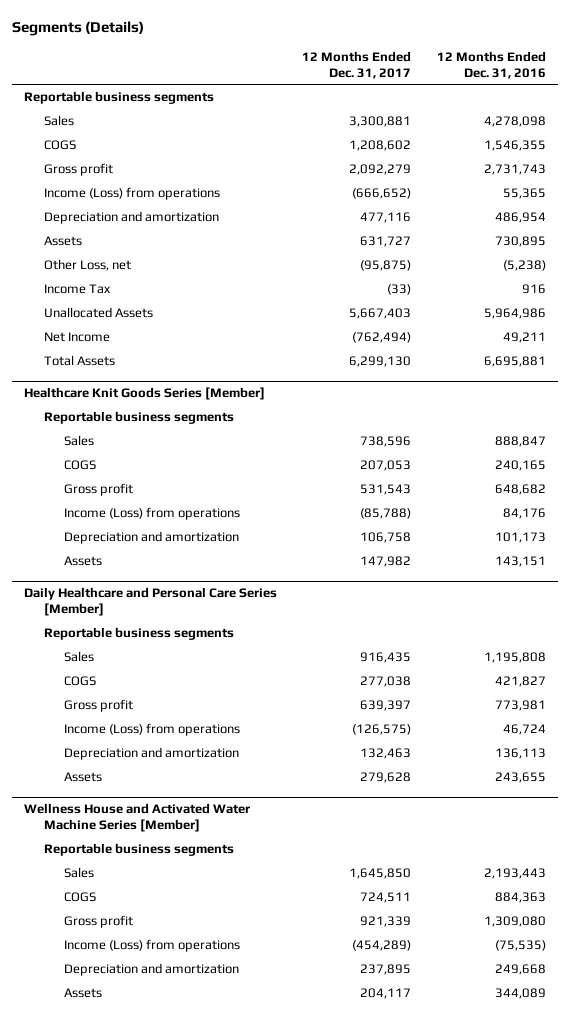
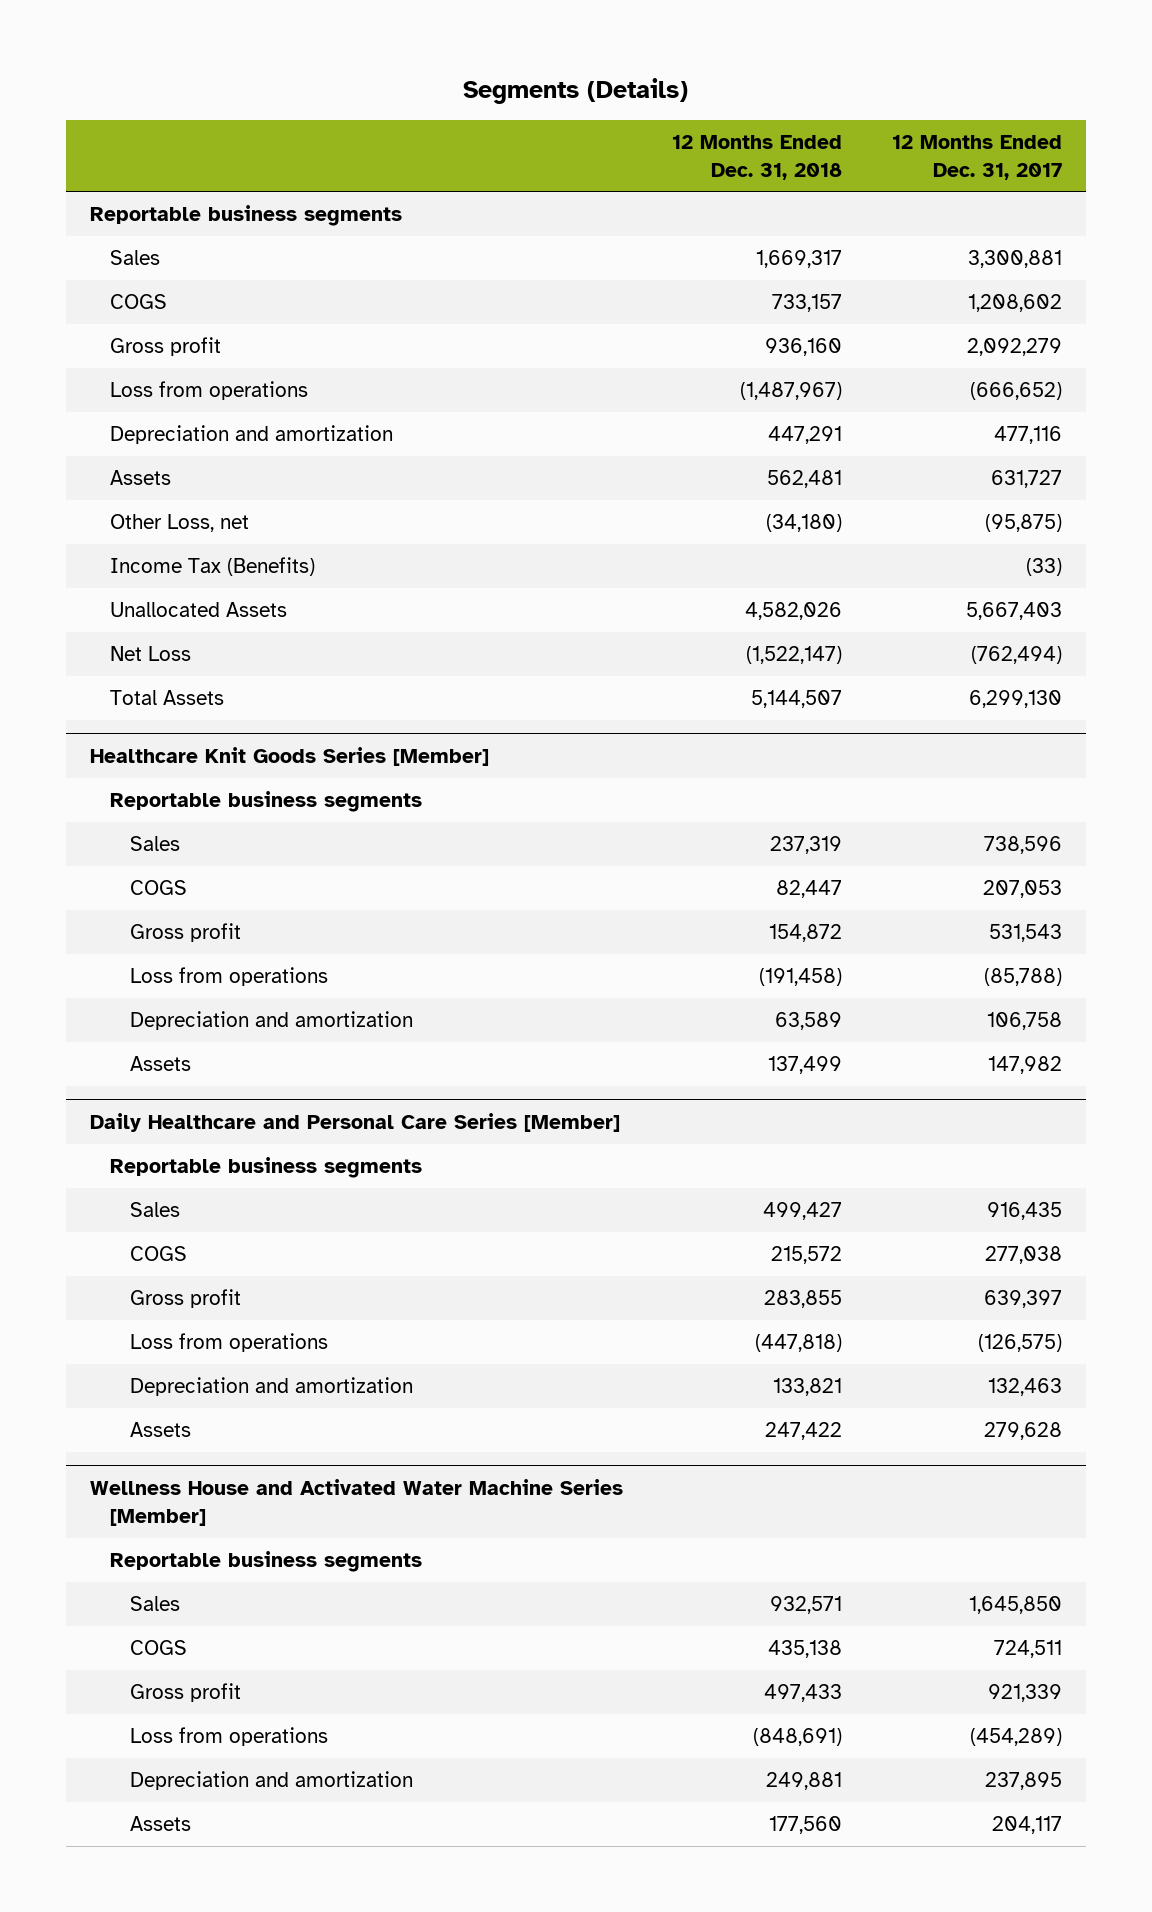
[436,50,546,79] 12 Months Ended Dec. 31, 2016 -> none
none -> [672,134,843,180] 12 Months Ended Dec. 31, 2018
[44,187,221,201] Income (Loss) from operations -> [110,381,309,401] Loss from operations
[44,284,112,295] Income Tax -> [110,557,316,577] Income Tax (Benefits)
[44,332,111,343] Net Income -> [110,646,192,662] Net Loss
[64,507,241,521] Income (Loss) from operations -> [129,967,328,987] Loss from operations
[64,723,241,737] Income (Loss) from operations -> [129,1333,328,1353] Loss from operations
[64,939,241,953] Income (Loss) from operations -> [129,1727,328,1747] Loss from operations

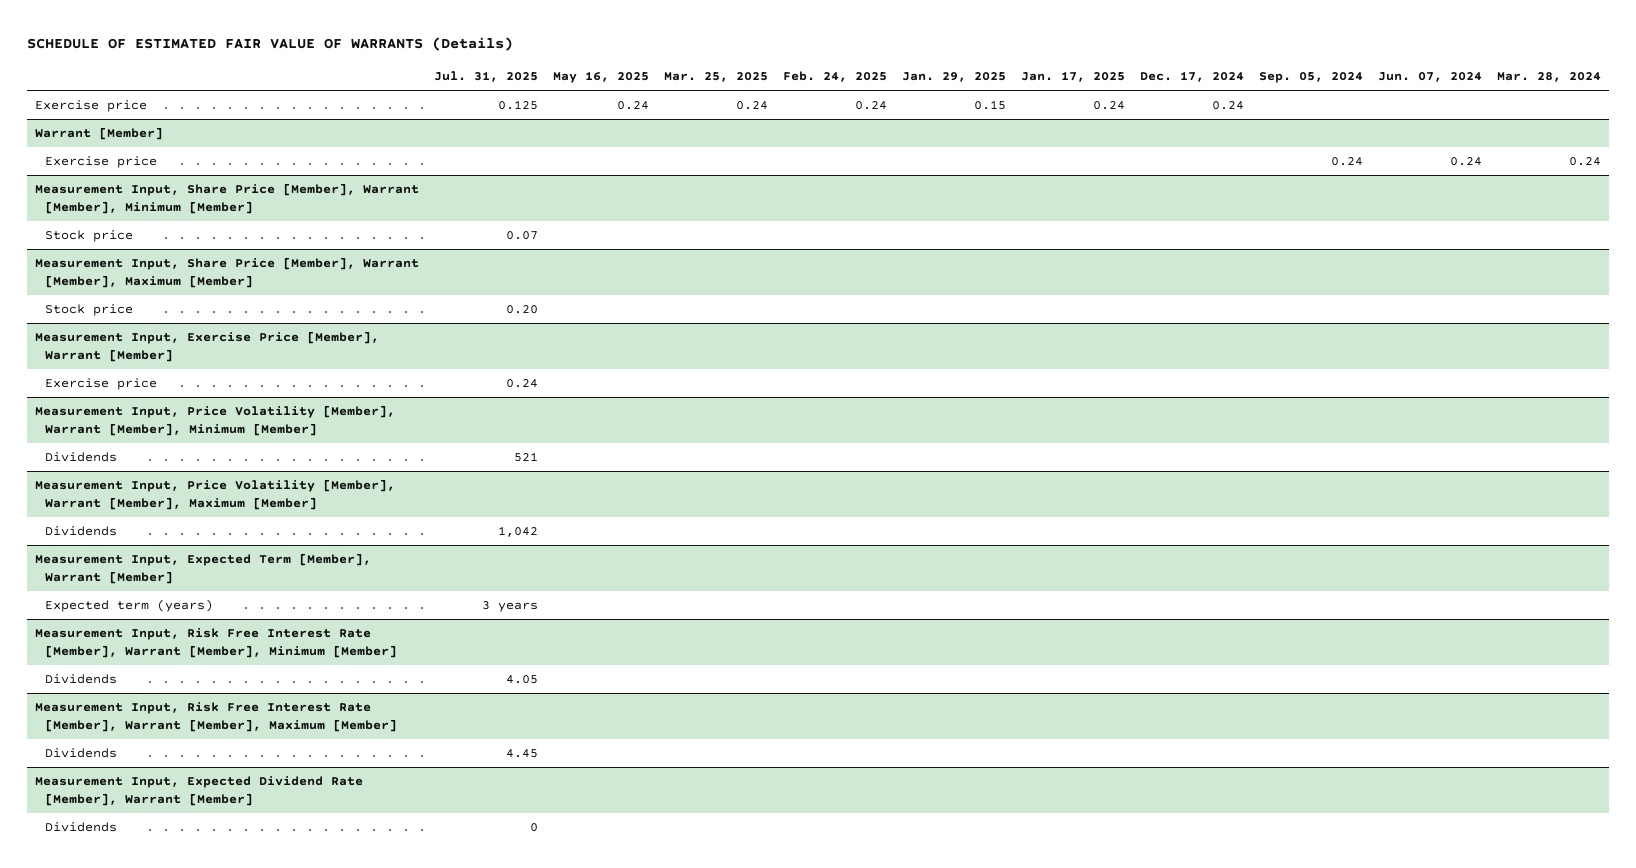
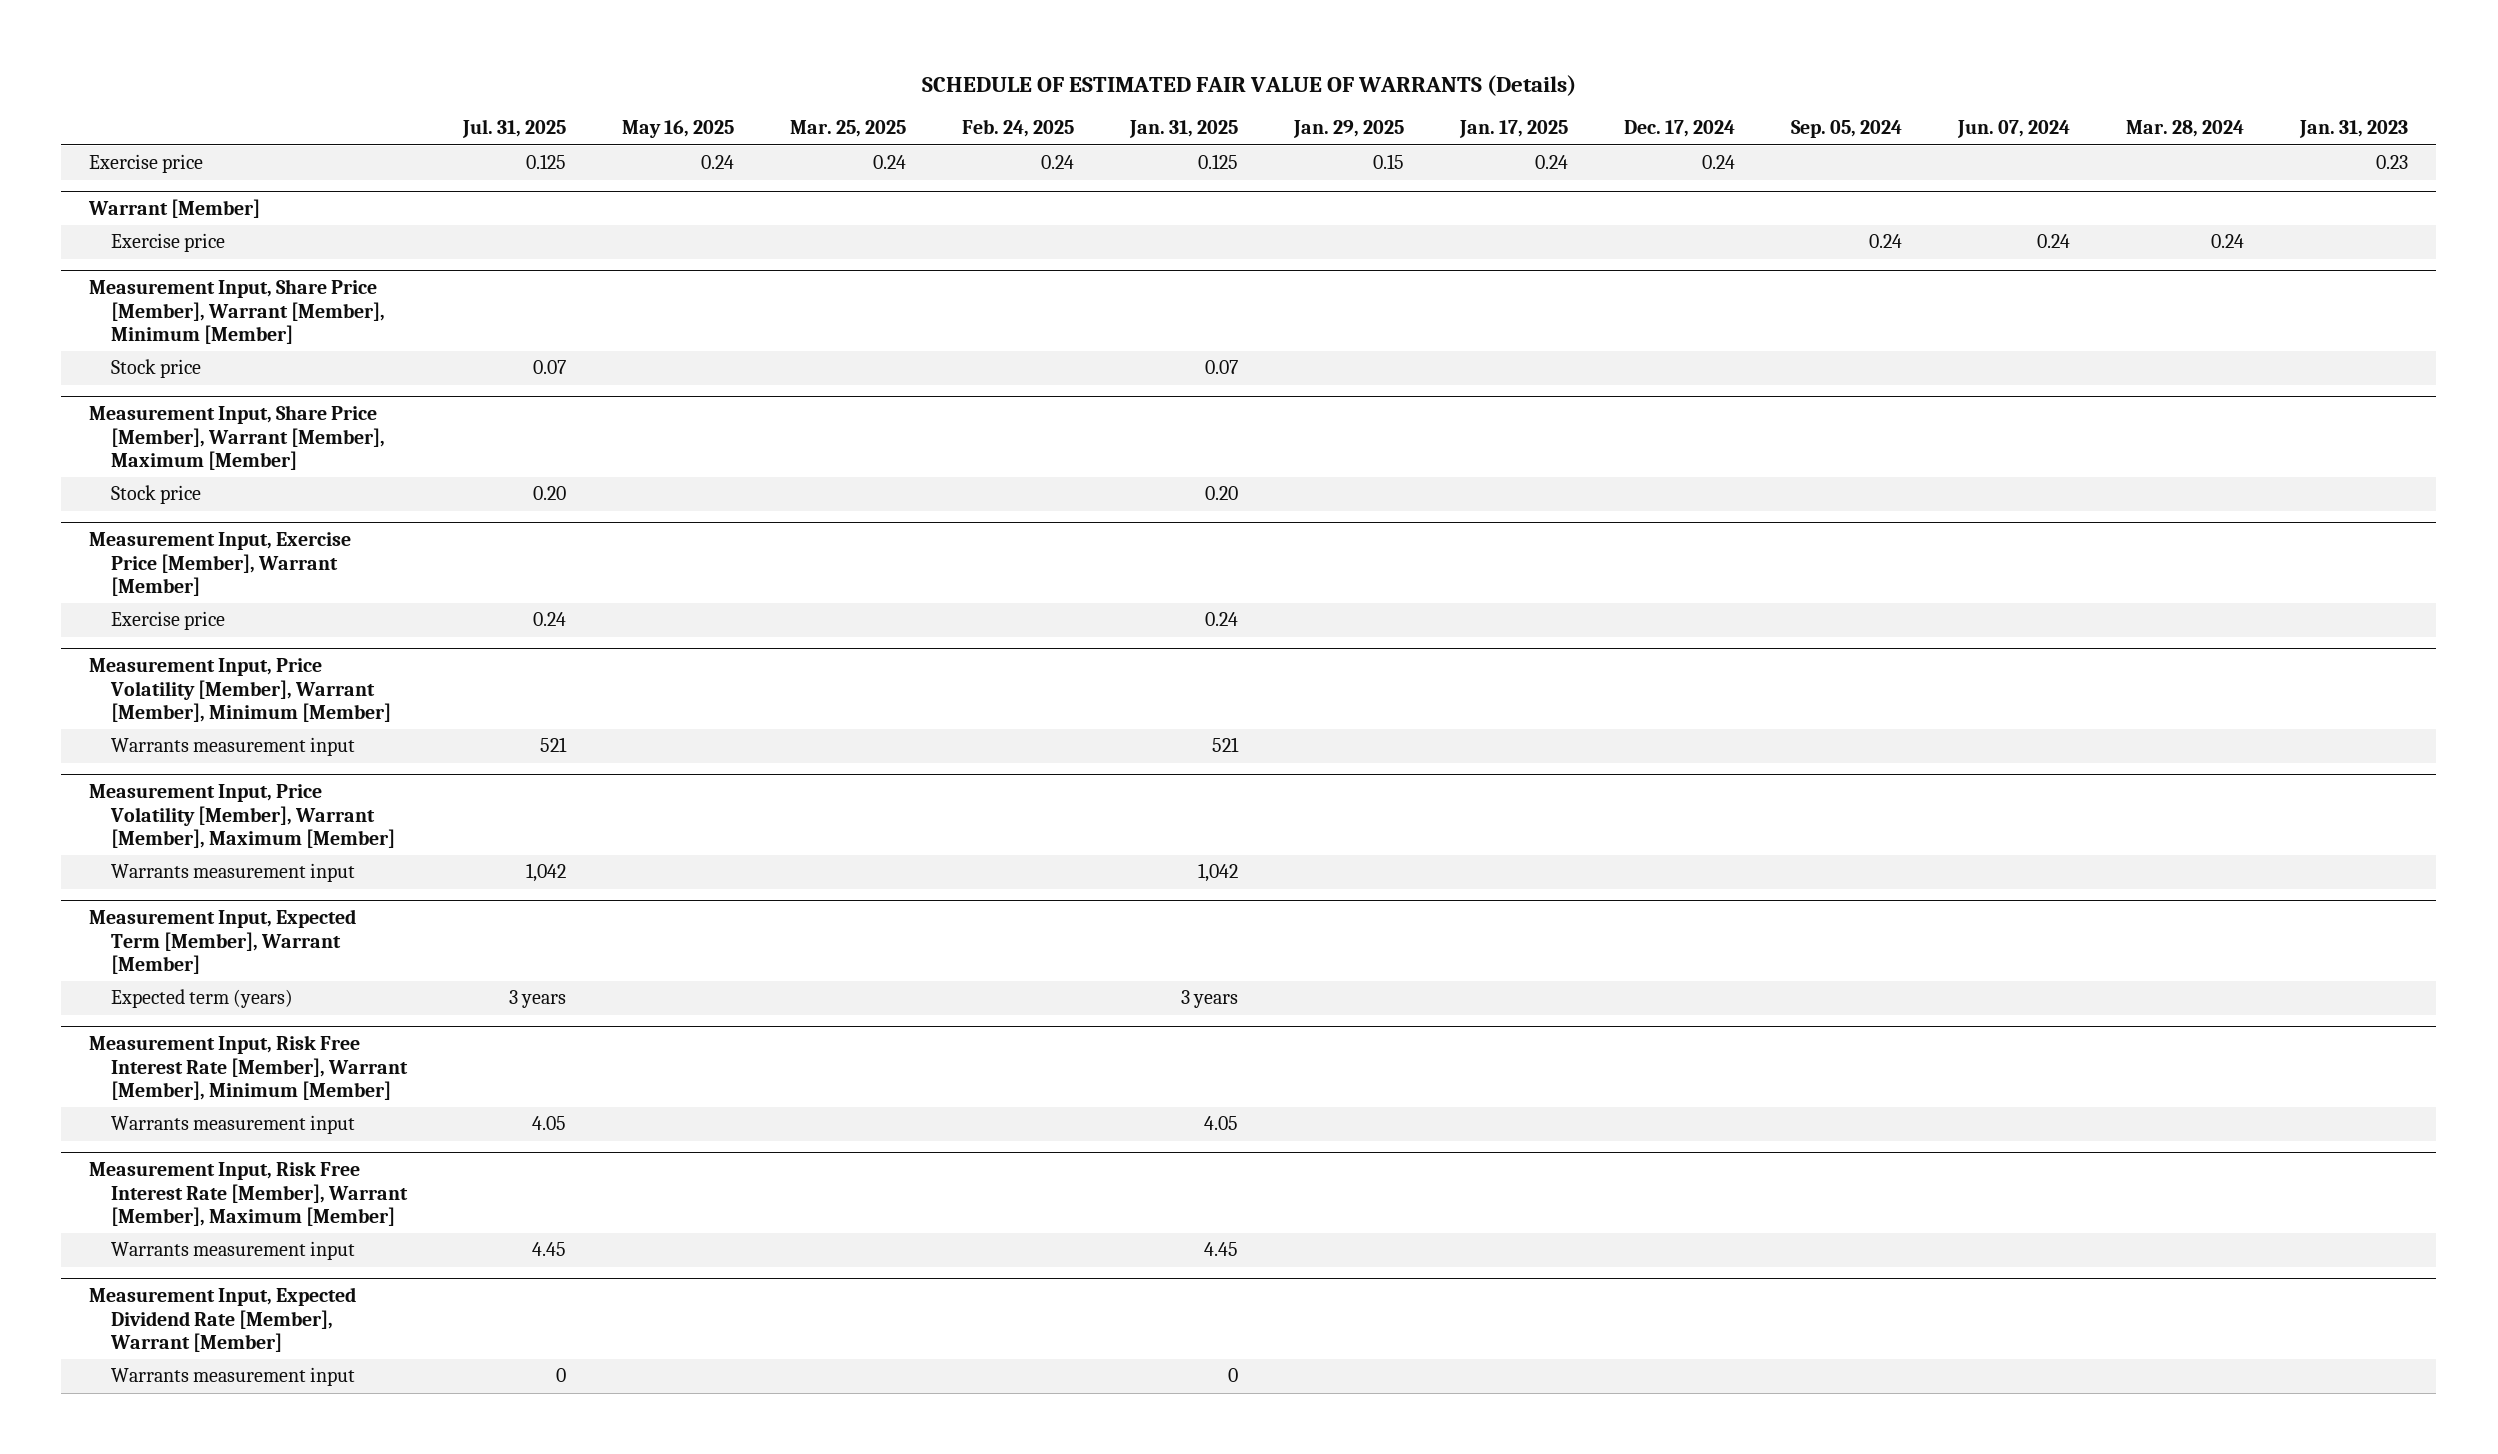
none -> [1128,120,1238,139] Jan. 31, 2025
none -> [2299,120,2409,139] Jan. 31, 2023
[44,452,117,463] Dividends -> [110,737,355,757] Warrants measurement input
[44,526,117,537] Dividends -> [110,863,355,883] Warrants measurement input
[44,674,117,685] Dividends -> [110,1115,355,1135] Warrants measurement input
[44,748,117,759] Dividends -> [110,1241,355,1261] Warrants measurement input
[44,822,117,833] Dividends -> [110,1367,355,1387] Warrants measurement input

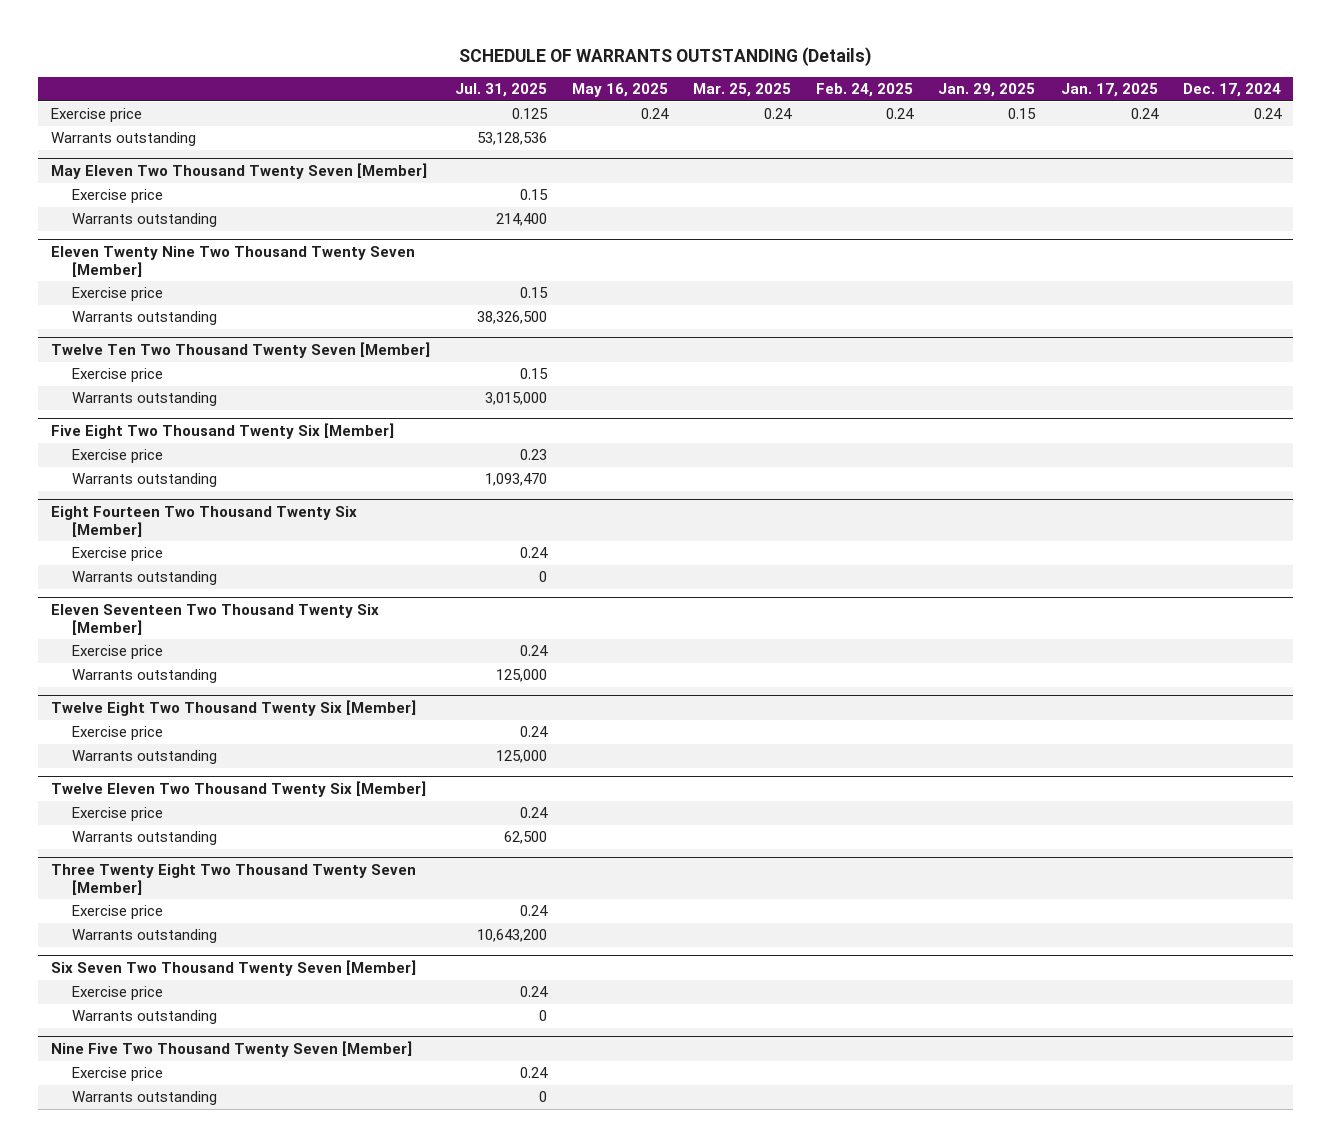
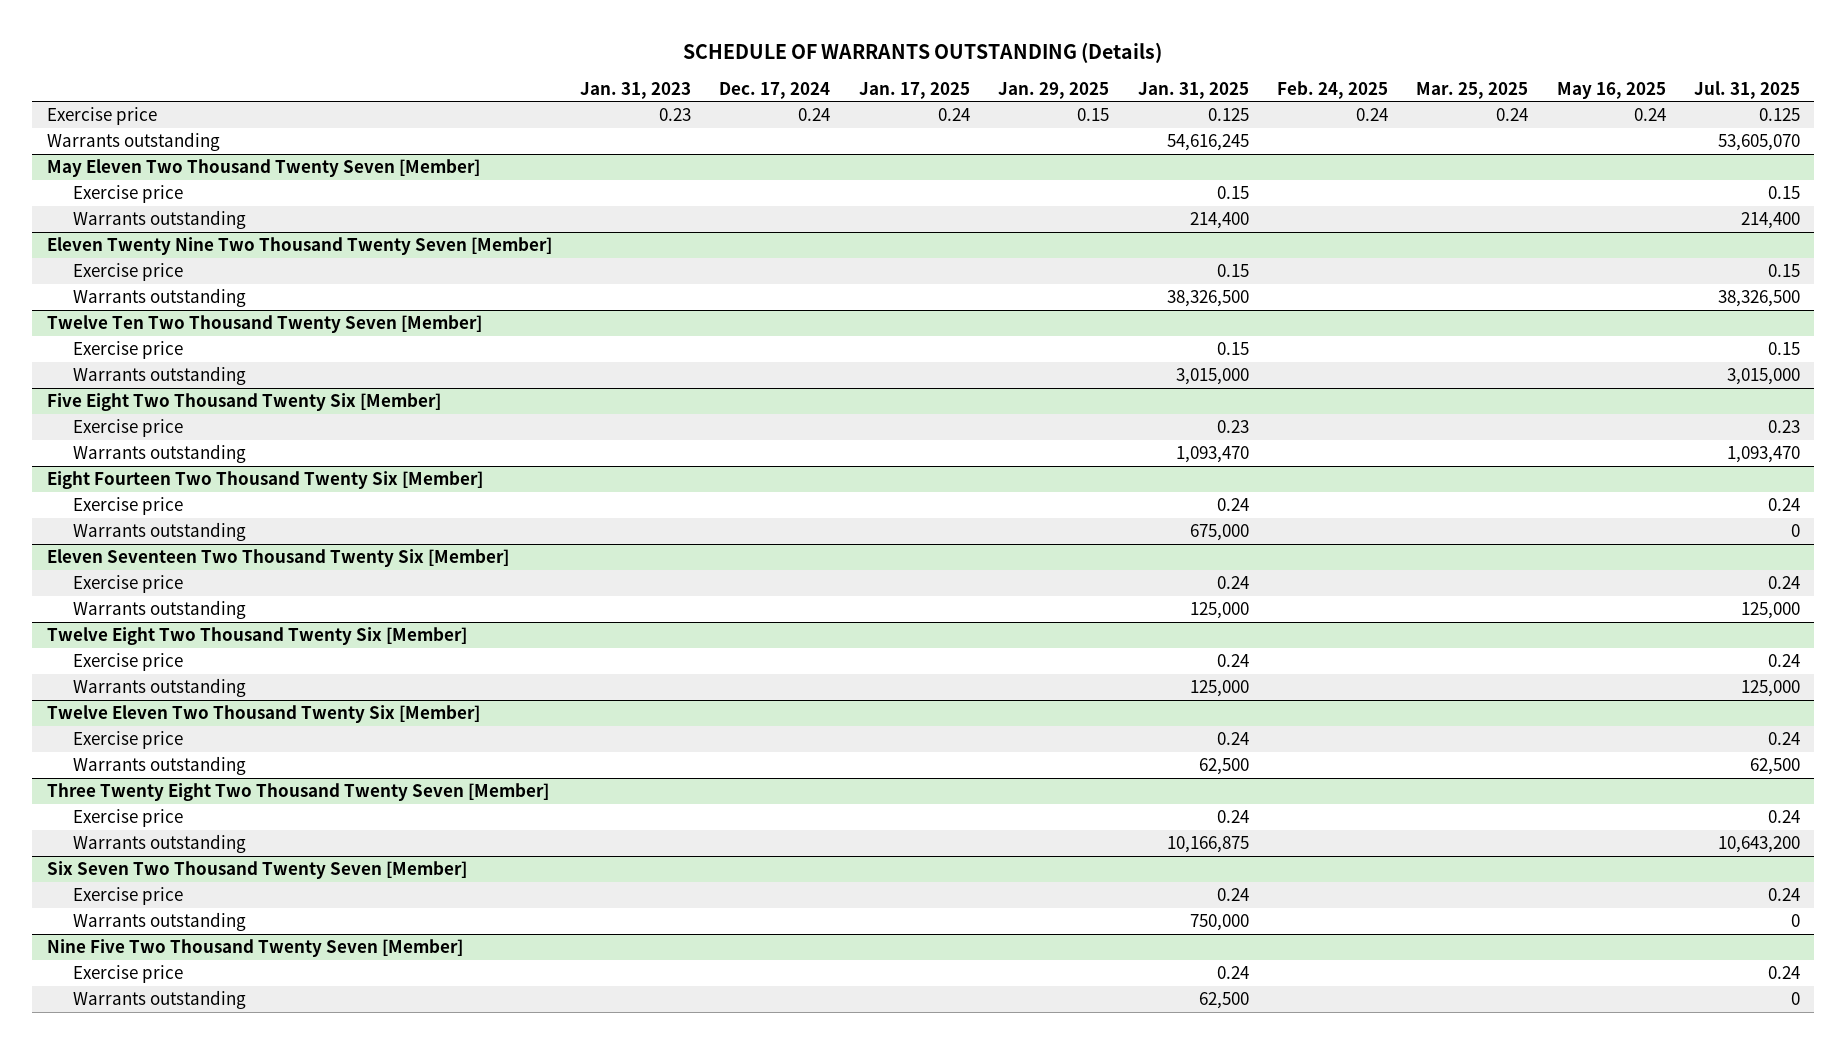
none -> [579,81,691,99] Jan. 31, 2023
none -> [1137,81,1249,99] Jan. 31, 2025
[476,132,547,146] 53,128,536 -> [1718,134,1801,152] 53,605,070

